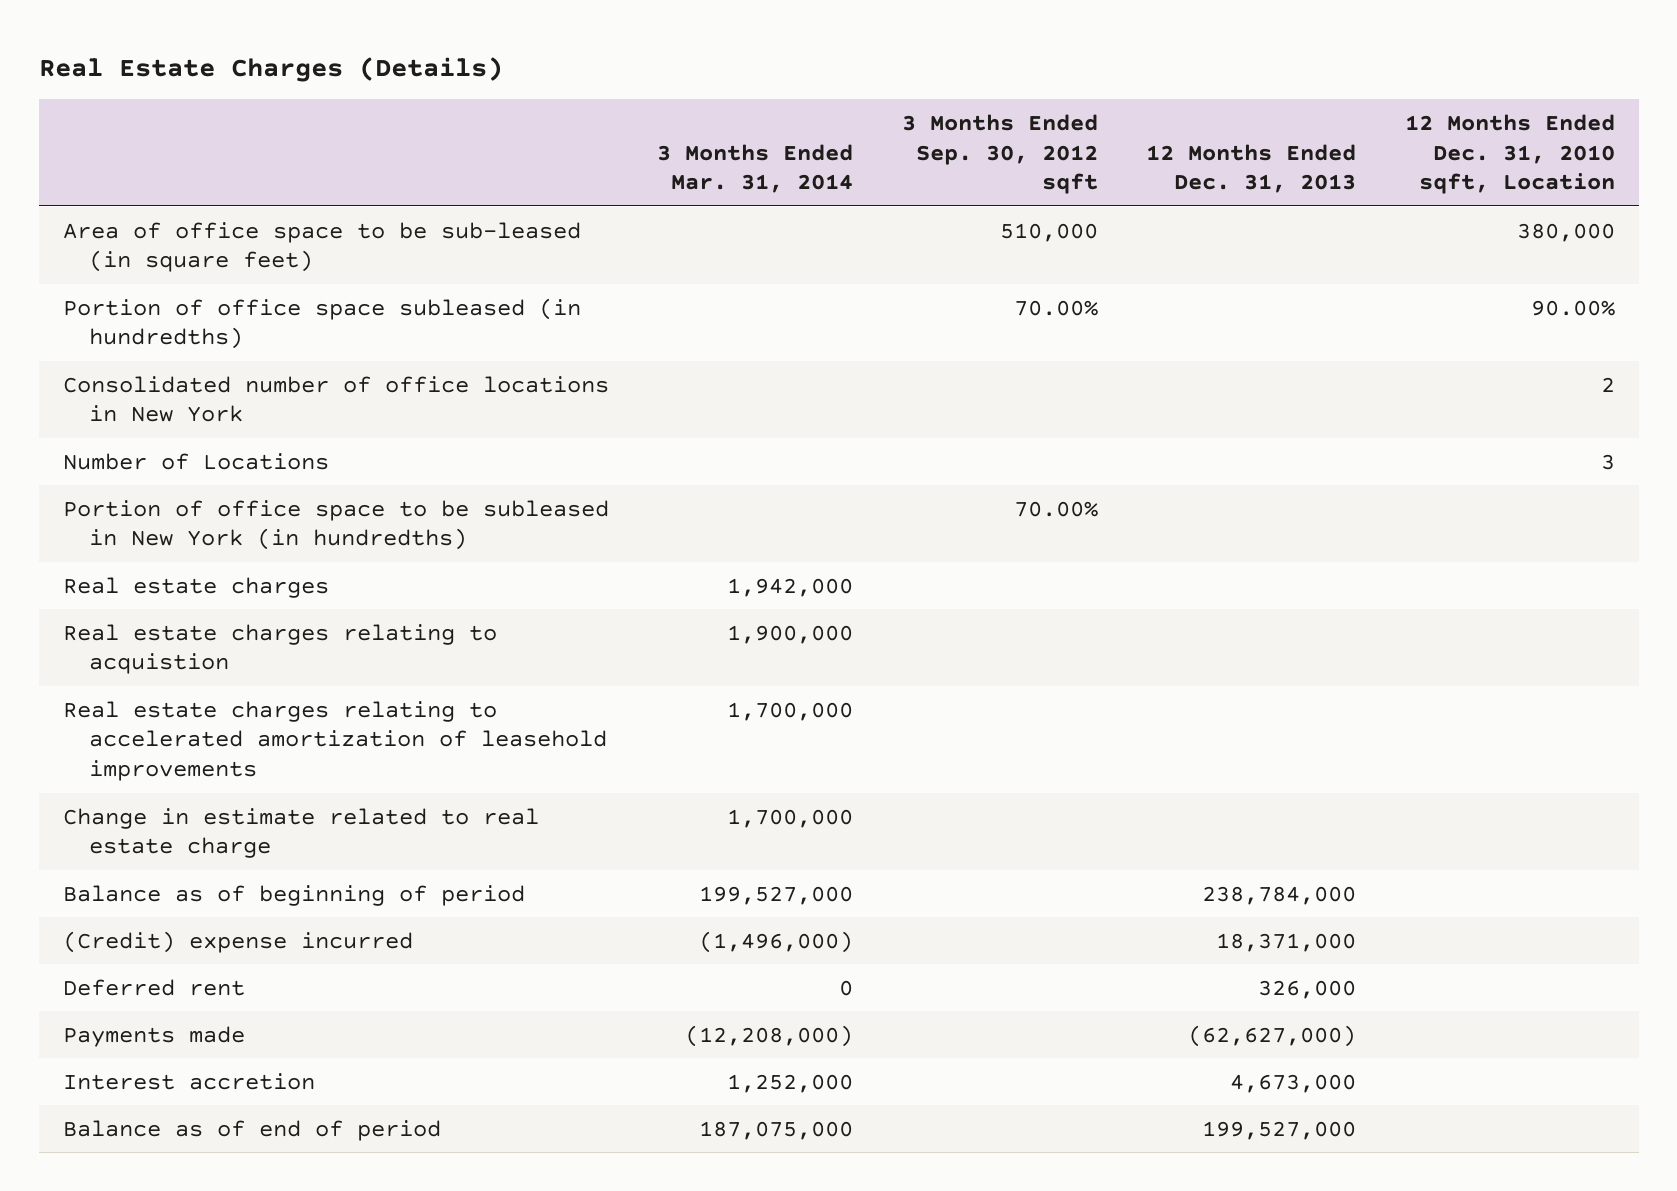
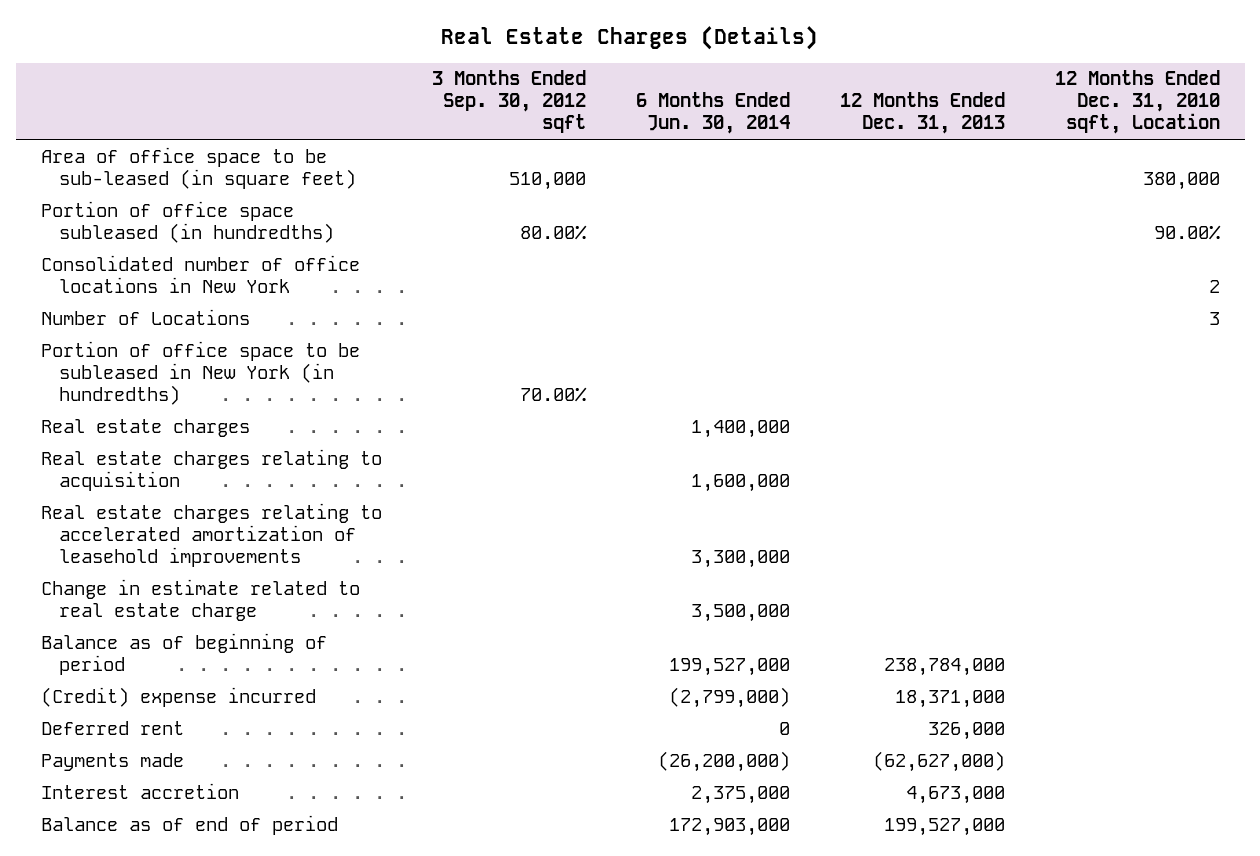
[657,143,854,194] 3 Months Ended Mar. 31, 2014 -> none
none -> [635,92,790,135] 6 Months Ended Jun. 30, 2014
[1013,299,1098,316] 70.00% -> [519,224,587,240] 80.00%
[62,623,497,675] Real estate charges relating to acquistion -> [40,448,382,491] Real estate charges relating to acquisition

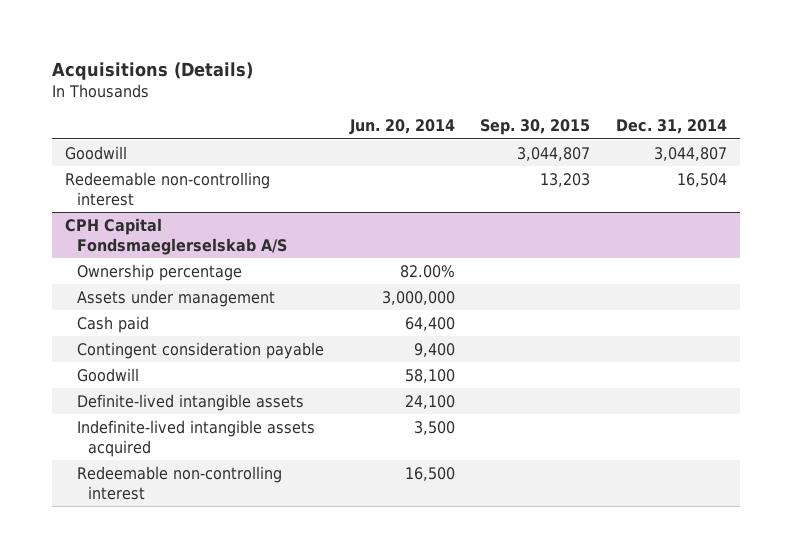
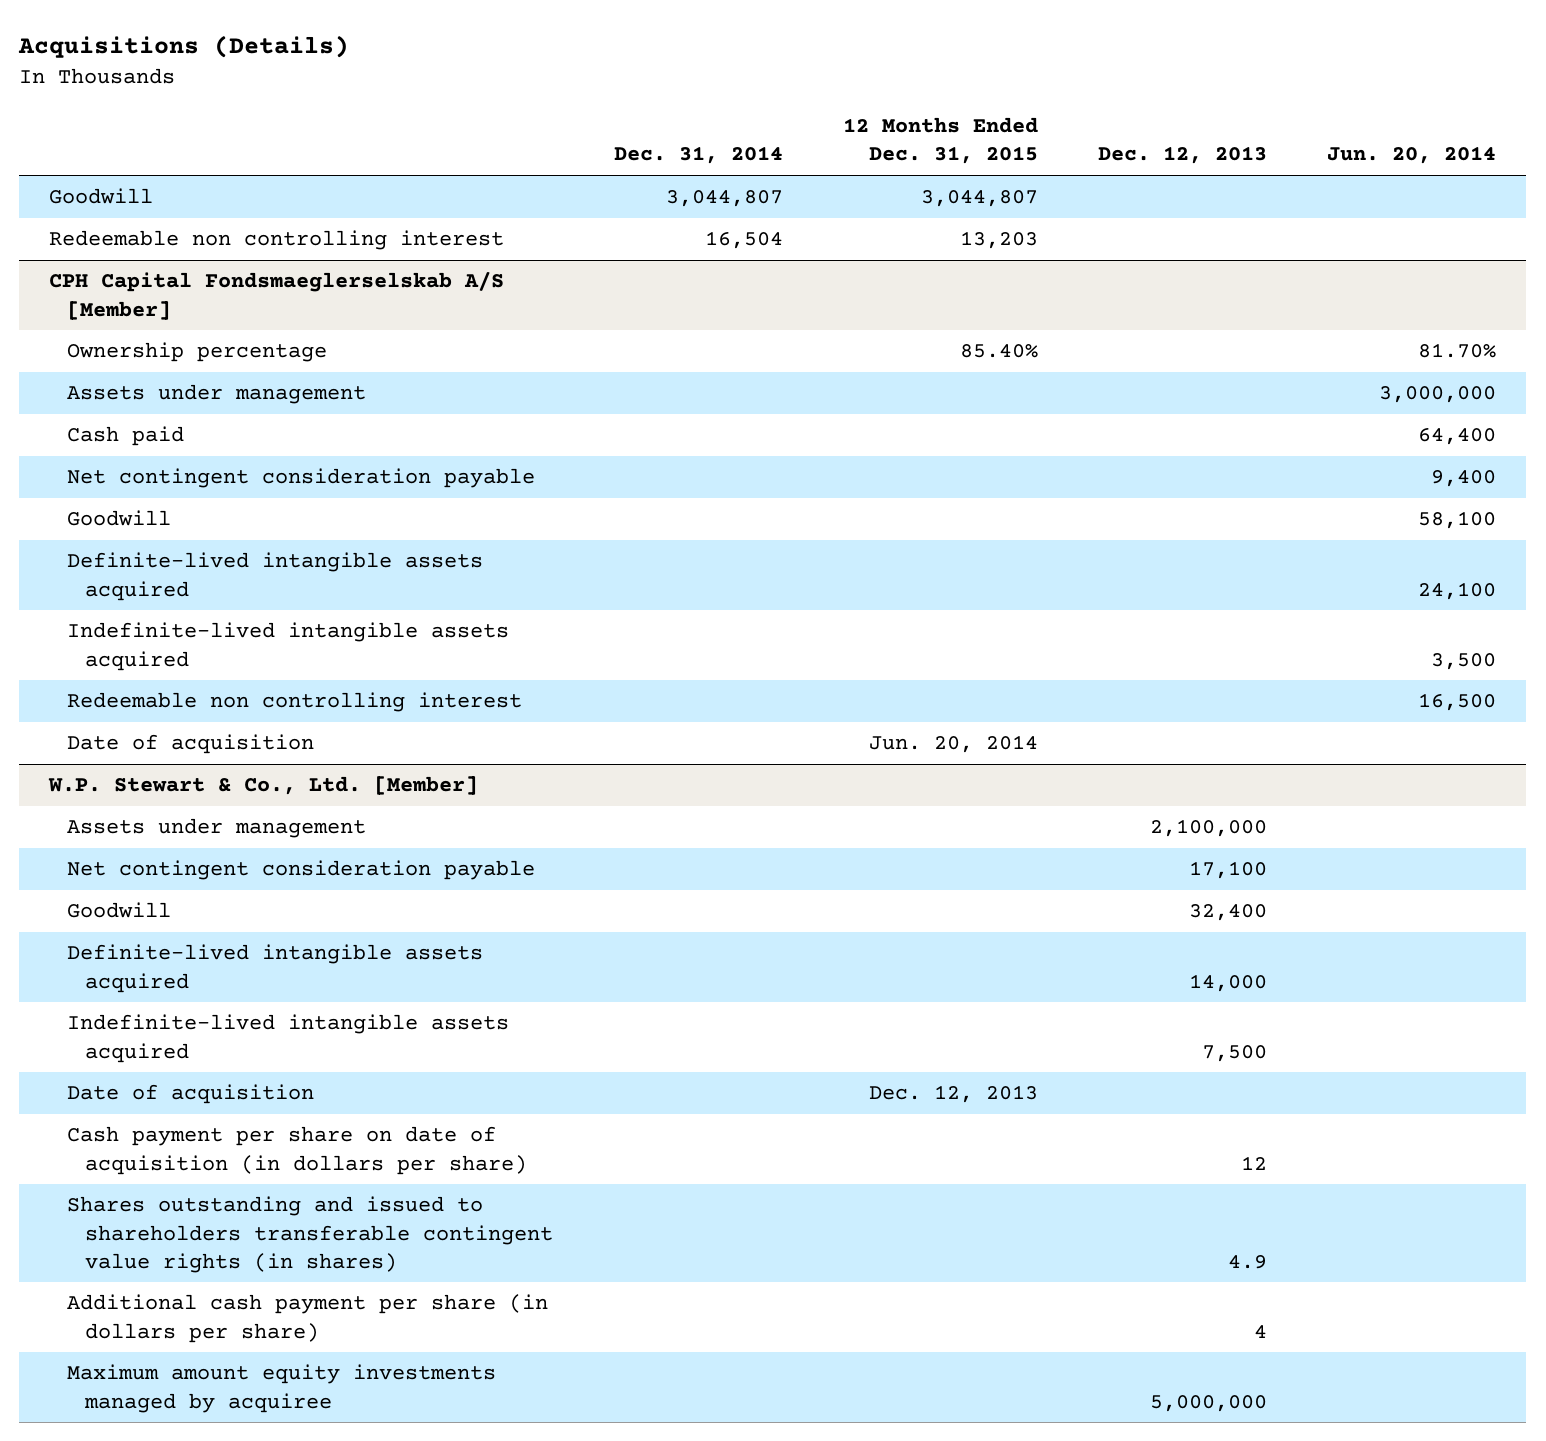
[480,119,591,136] Sep. 30, 2015 -> none
none -> [842,117,1038,165] 12 Months Ended Dec. 31, 2015
none -> [1098,146,1268,165] Dec. 12, 2013
[65,171,271,206] Redeemable non-controlling interest -> [49,230,505,251] Redeemable non controlling interest
[65,217,287,255] CPH Capital Fondsmaeglerselskab A/S -> [49,271,505,320] CPH Capital Fondsmaeglerselskab A/S [Member]
[399,264,455,278] 82.00% -> [1418,343,1497,359] 81.70%
[76,341,324,359] Contingent consideration payable -> [67,468,536,489] Net contingent consideration payable
[76,393,304,411] Definite-lived intangible assets -> [67,552,484,601] Definite-lived intangible assets acquired
[76,465,282,500] Redeemable non-controlling interest -> [67,692,523,713] Redeemable non controlling interest
none -> [67,734,315,755] Date of acquisition
none -> [48,776,479,796] W.P. Stewart & Co., Ltd. [Member]
none -> [67,818,367,839] Assets under management
none -> [67,860,536,881] Net contingent consideration payable
none -> [67,902,172,919] Goodwill
none -> [67,944,484,993] Definite-lived intangible assets acquired
none -> [67,1014,510,1063] Indefinite-lived intangible assets acquired
none -> [67,1084,315,1105] Date of acquisition
none -> [67,1126,528,1175] Cash payment per share on date of acquisition (in dollars per share)
none -> [67,1196,554,1273] Shares outstanding and issued to shareholders transferable contingent value rights (in shares)
none -> [67,1294,549,1343] Additional cash payment per share (in dollars per share)
none -> [67,1364,497,1413] Maximum amount equity investments managed by acquiree

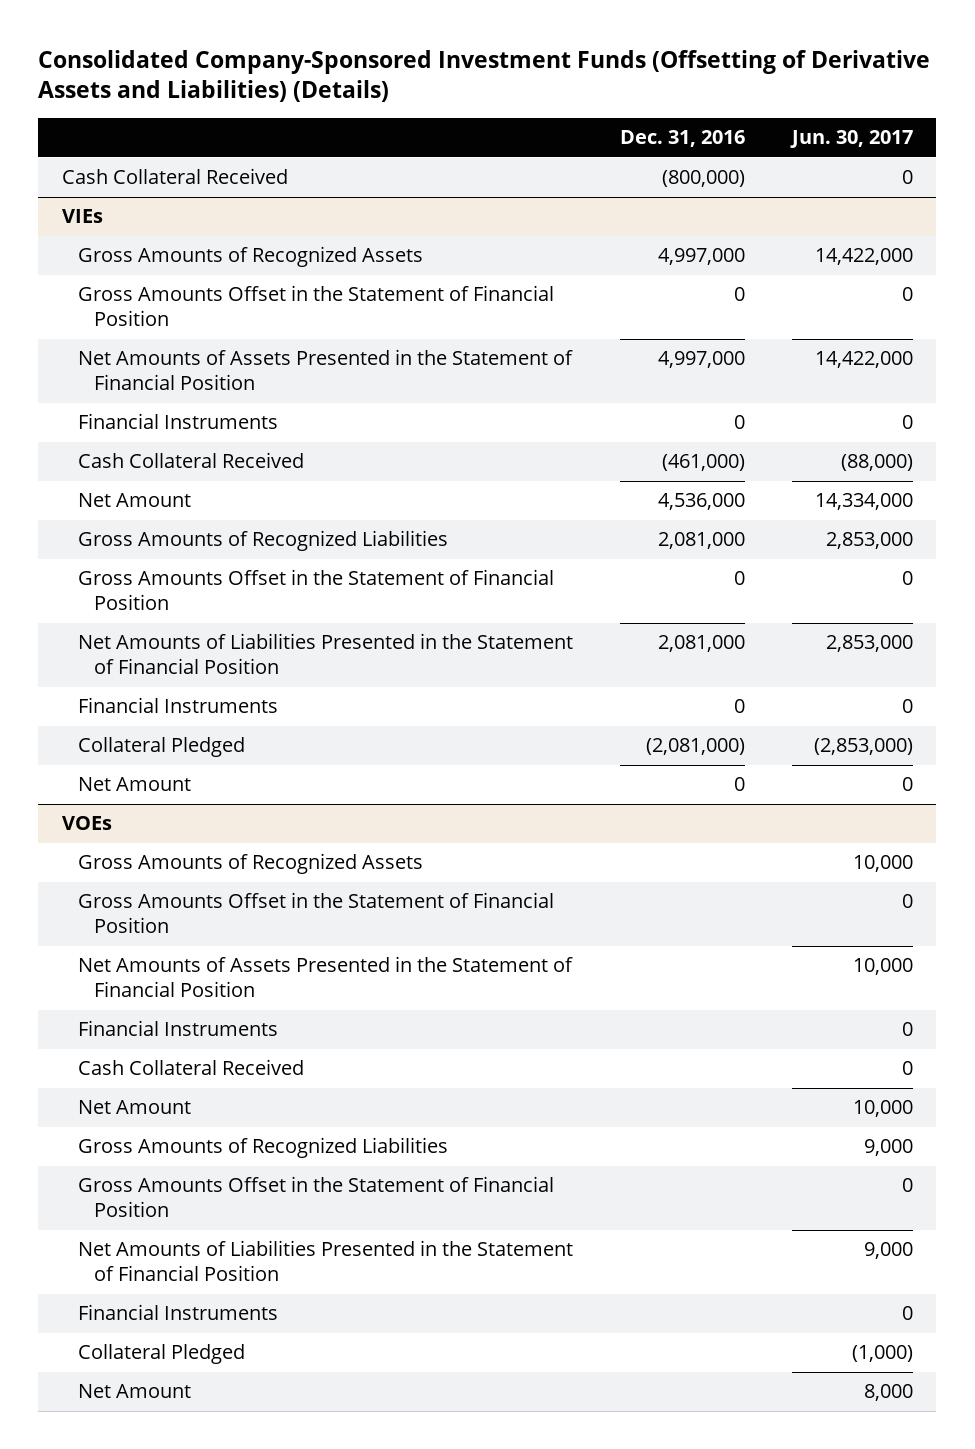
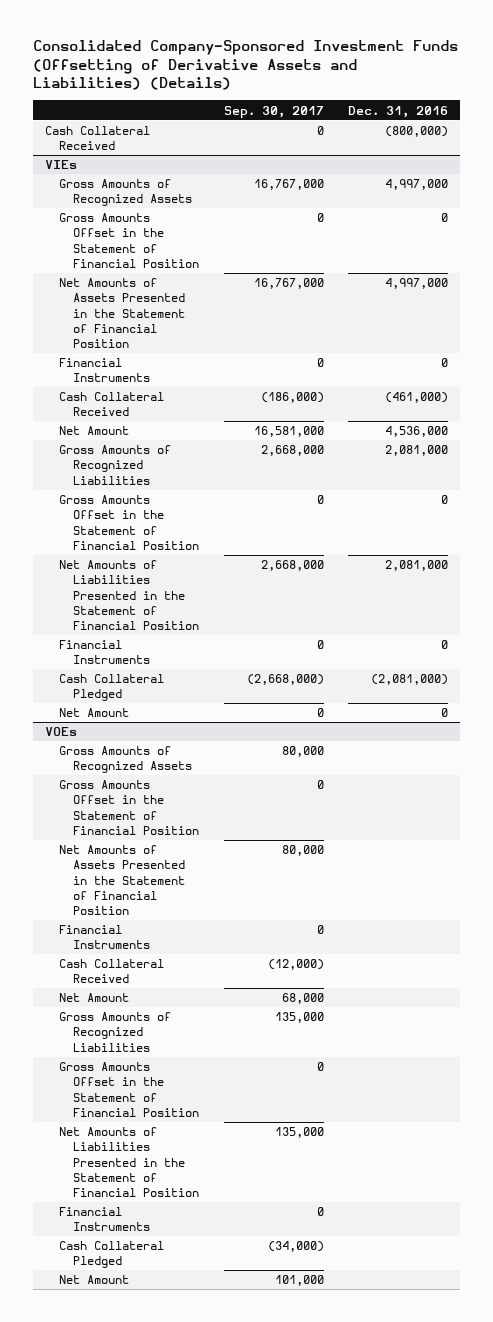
[789,130,913,149] Jun. 30, 2017 -> none
none -> [223,105,324,118] Sep. 30, 2017
[77,737,245,758] Collateral Pledged -> [59,674,165,702] Cash Collateral Pledged
[77,1344,245,1365] Collateral Pledged -> [59,1241,165,1269] Cash Collateral Pledged

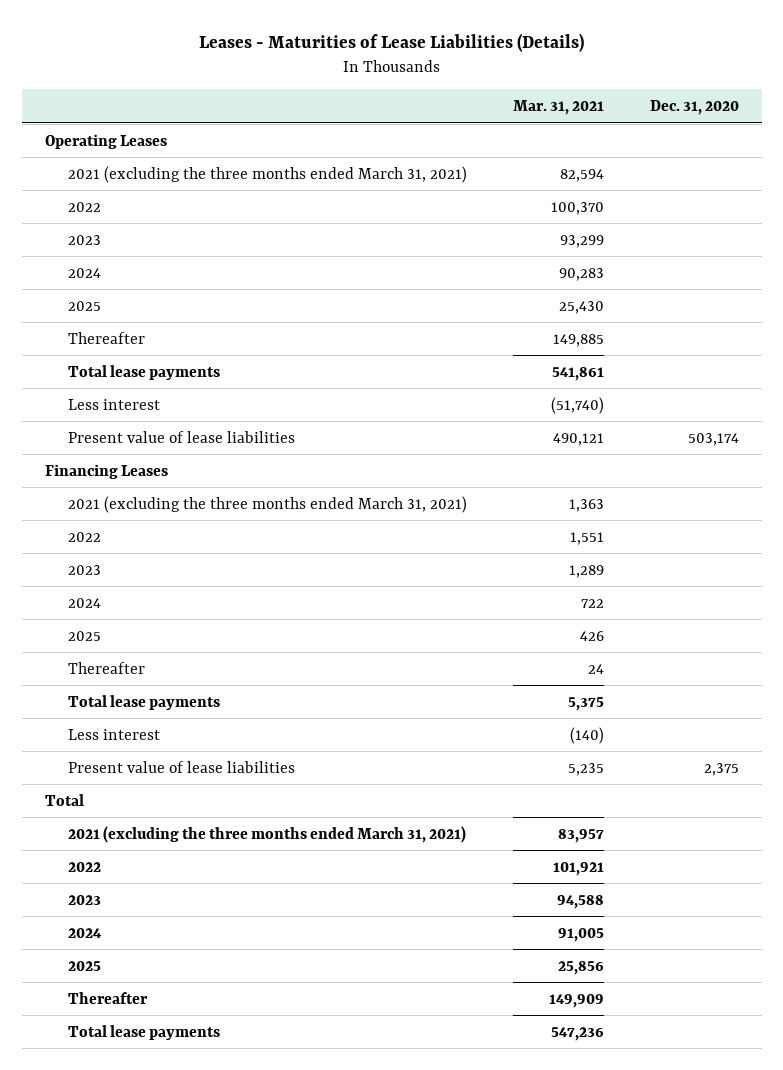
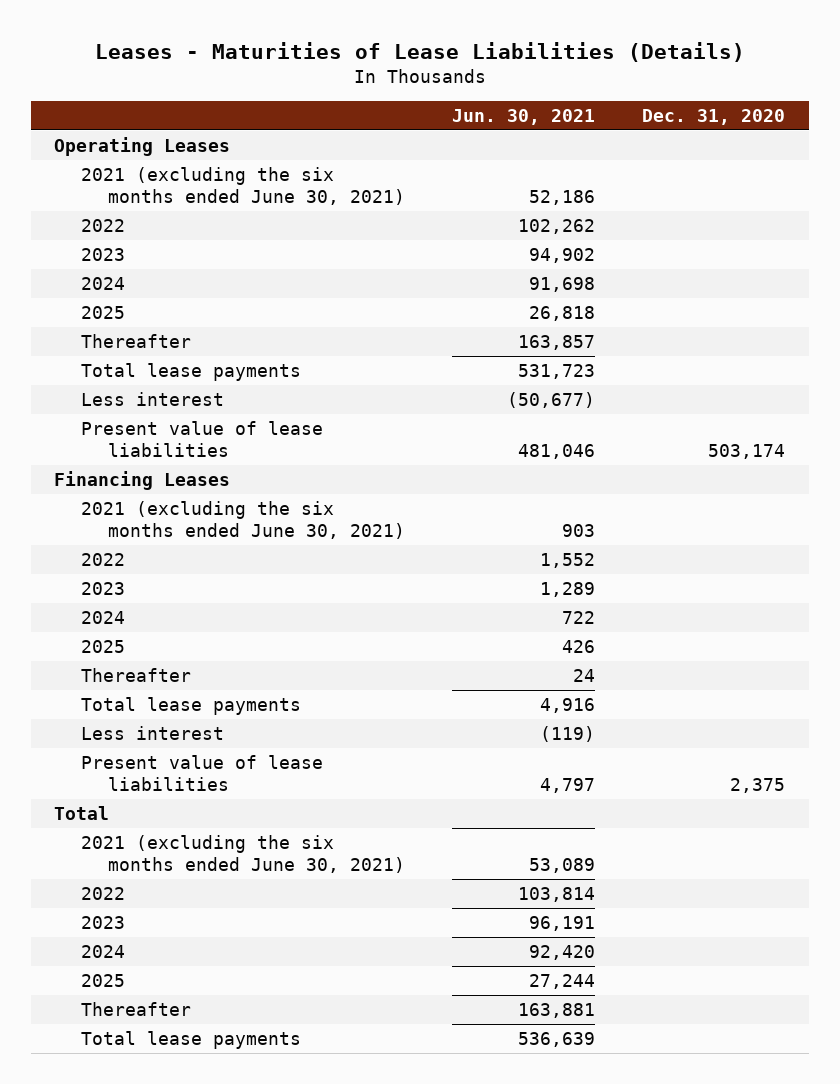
[512,99,604,115] Mar. 31, 2021 -> none
none -> [452,108,596,125] Jun. 30, 2021
[68,165,468,183] 2021 (excluding the three months ended March 31, 2021) -> [81,167,406,205] 2021 (excluding the six months ended June 30, 2021)
[68,495,468,513] 2021 (excluding the three months ended March 31, 2021) -> [81,501,406,539] 2021 (excluding the six months ended June 30, 2021)
[68,825,467,843] 2021 (excluding the three months ended March 31, 2021) -> [81,835,406,873] 2021 (excluding the six months ended June 30, 2021)

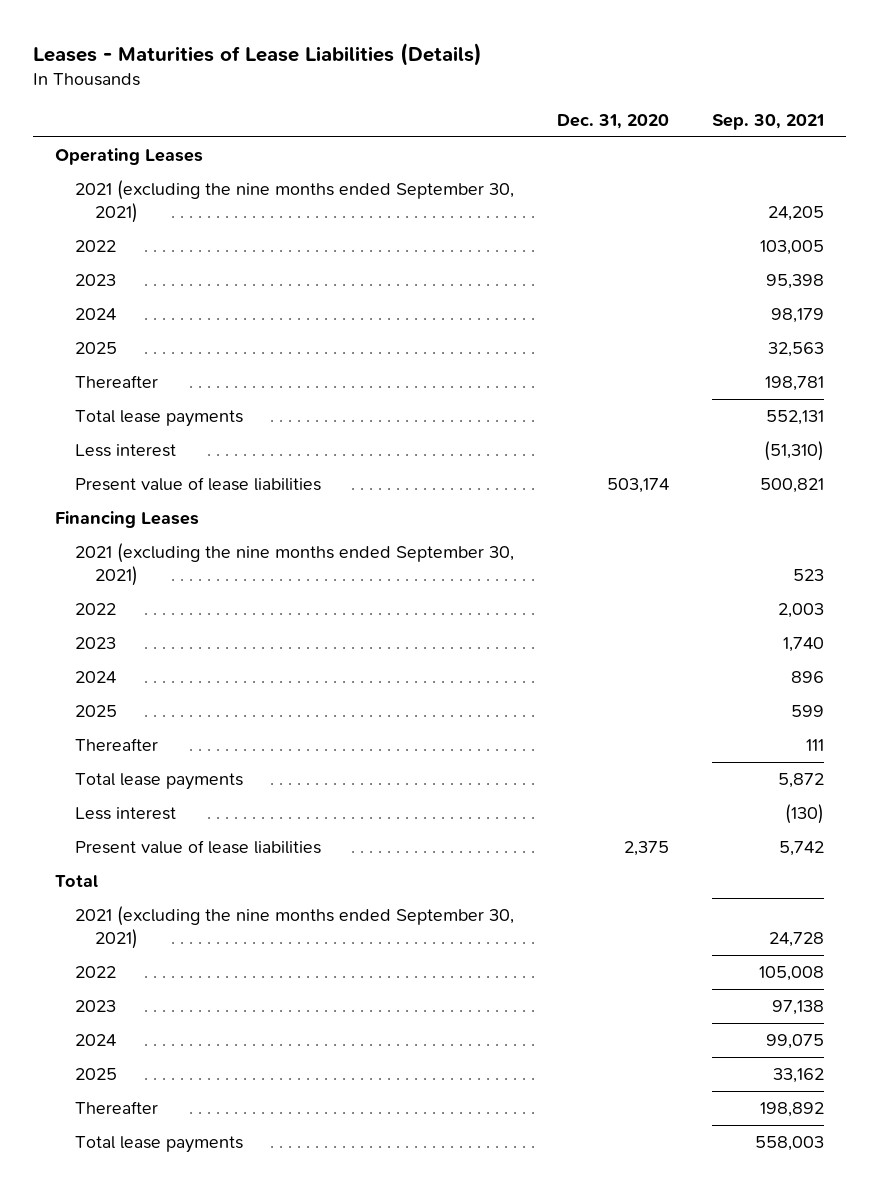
[452,108,596,125] Jun. 30, 2021 -> none
none -> [712,114,825,131] Sep. 30, 2021
[81,167,406,205] 2021 (excluding the six months ended June 30, 2021) -> [74,179,514,223] 2021 (excluding the nine months ended September 30, 2021)
[81,501,406,539] 2021 (excluding the six months ended June 30, 2021) -> [74,542,514,586] 2021 (excluding the nine months ended September 30, 2021)
[81,835,406,873] 2021 (excluding the six months ended June 30, 2021) -> [74,905,514,949] 2021 (excluding the nine months ended September 30, 2021)

